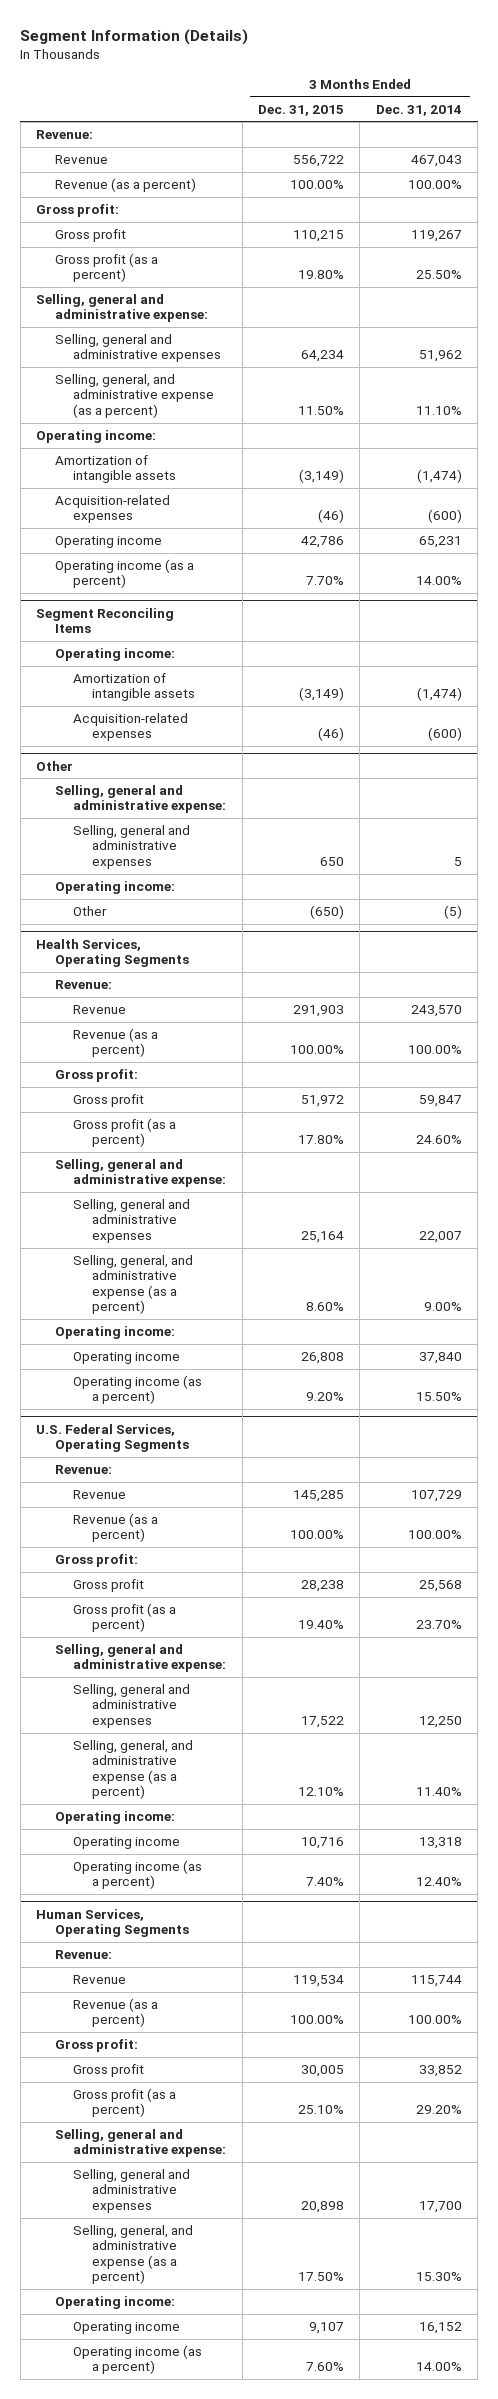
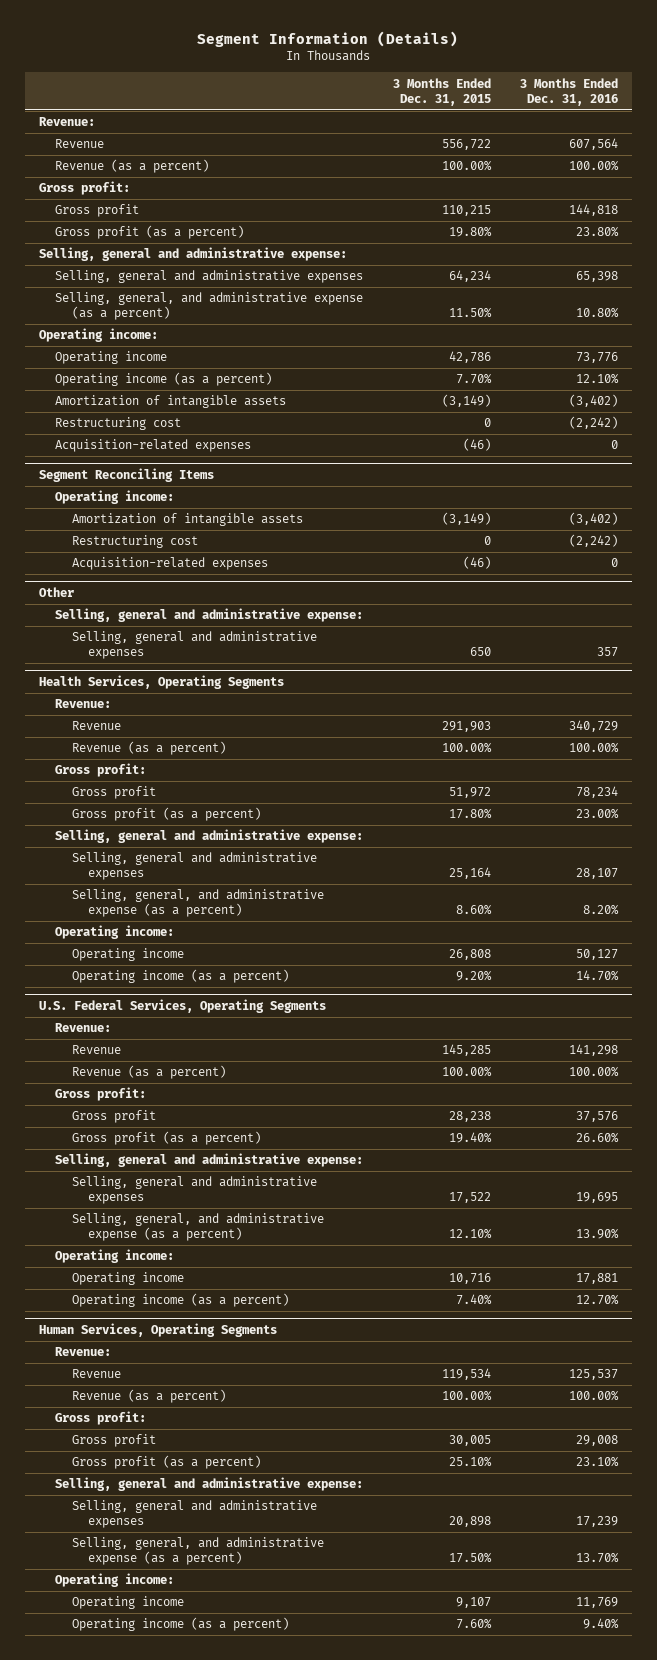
[375,104,462,116] Dec. 31, 2014 -> none
none -> [519,77,618,106] 3 Months Ended Dec. 31, 2016
[54,455,177,484] Amortization of intangible assets -> [55,395,287,409] Amortization of intangible assets
none -> [55,417,182,431] Restructuring cost
[54,495,170,524] Acquisition-related expenses -> [55,439,252,453] Acquisition-related expenses
none -> [71,535,198,549] Restructuring cost
[54,881,175,895] Operating income: -> none
[73,906,108,917] Other -> none

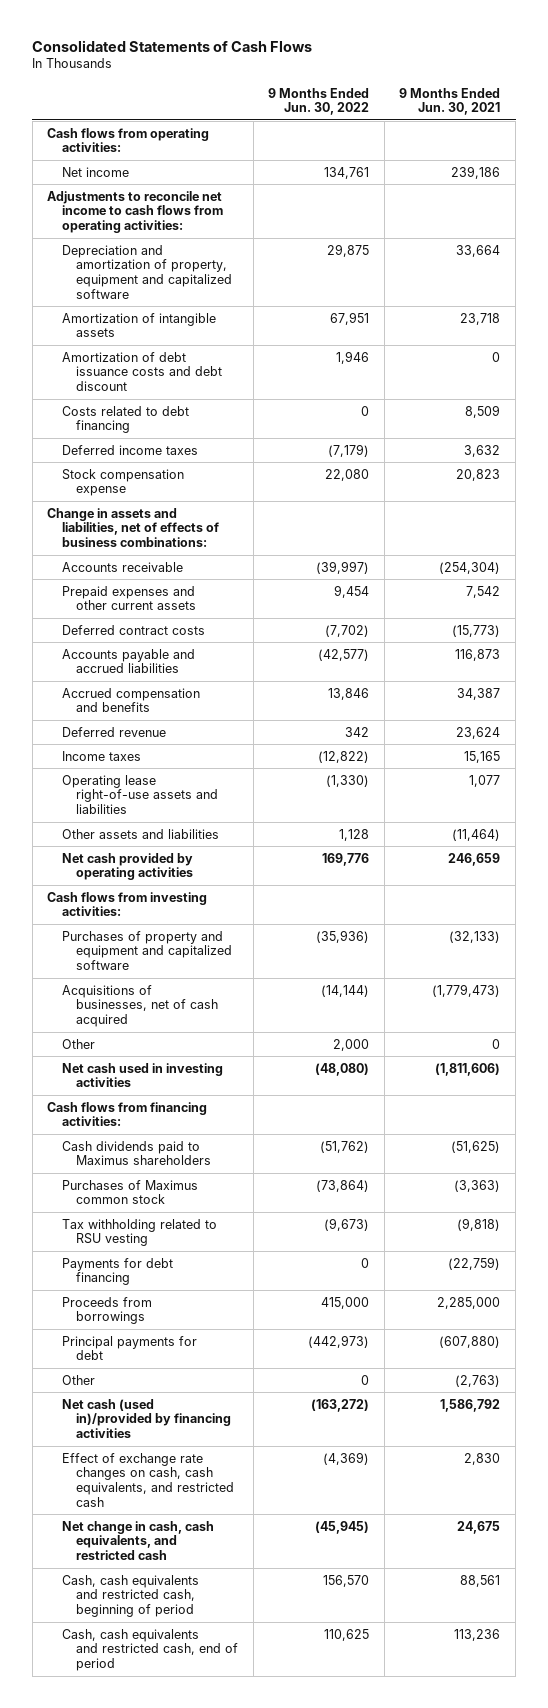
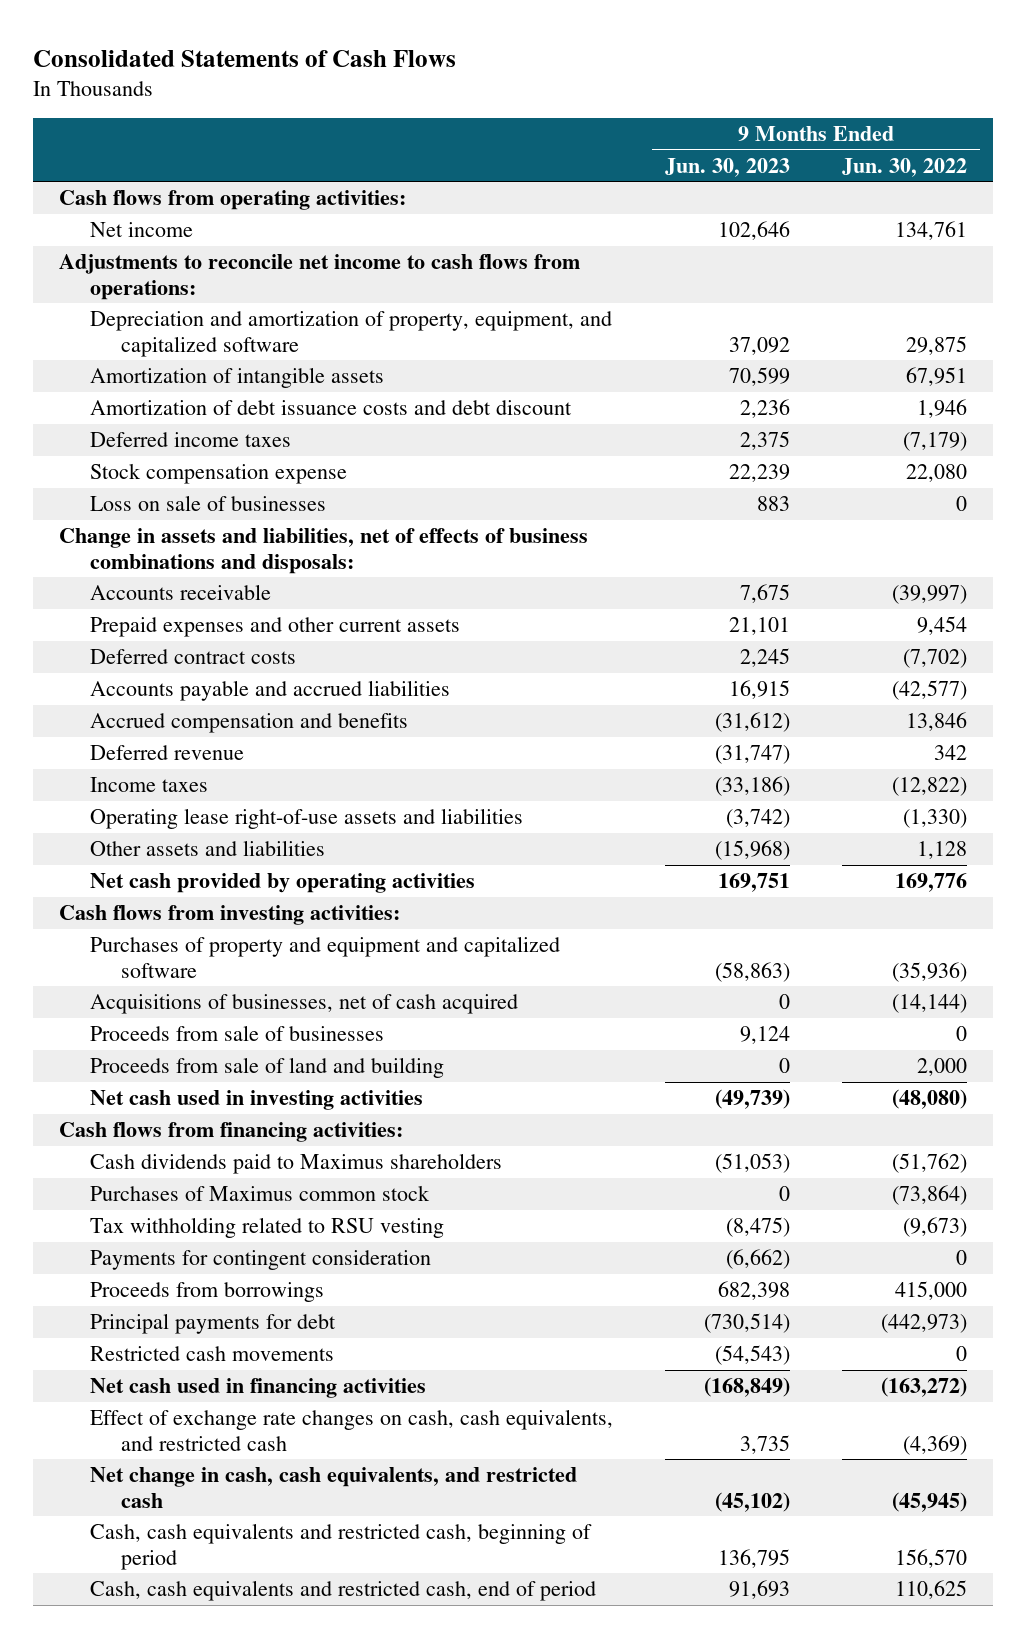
[399,87,501,116] 9 Months Ended Jun. 30, 2021 -> none
none -> [665,157,791,177] Jun. 30, 2023
[47,190,223,234] Adjustments to reconcile net income to cash flows from operating activities: -> [58,253,580,300] Adjustments to reconcile net income to cash flows from operations:
[61,244,233,299] Depreciation and amortization of property, equipment and capitalized software -> [90,310,613,357] Depreciation and amortization of property, equipment, and capitalized software
[61,405,189,434] Costs related to debt financing -> none
none -> [90,494,327,511] Loss on sale of businesses
[47,507,219,548] Change in assets and liabilities, net of effects of business combinations: -> [58,527,588,574] Change in assets and liabilities, net of effects of business combinations and disposals:
[61,1038,95,1049] Other -> none
none -> [90,1024,385,1041] Proceeds from sale of businesses
none -> [90,1056,445,1078] Proceeds from sale of land and building
[61,1257,173,1286] Payments for debt financing -> none
none -> [90,1249,432,1270] Payments for contingent consideration
[61,1374,95,1385] Other -> none
none -> [90,1345,335,1361] Restricted cash movements
[61,1398,232,1439] Net cash (used in)/provided by financing activities -> [90,1377,427,1398] Net cash used in financing activities

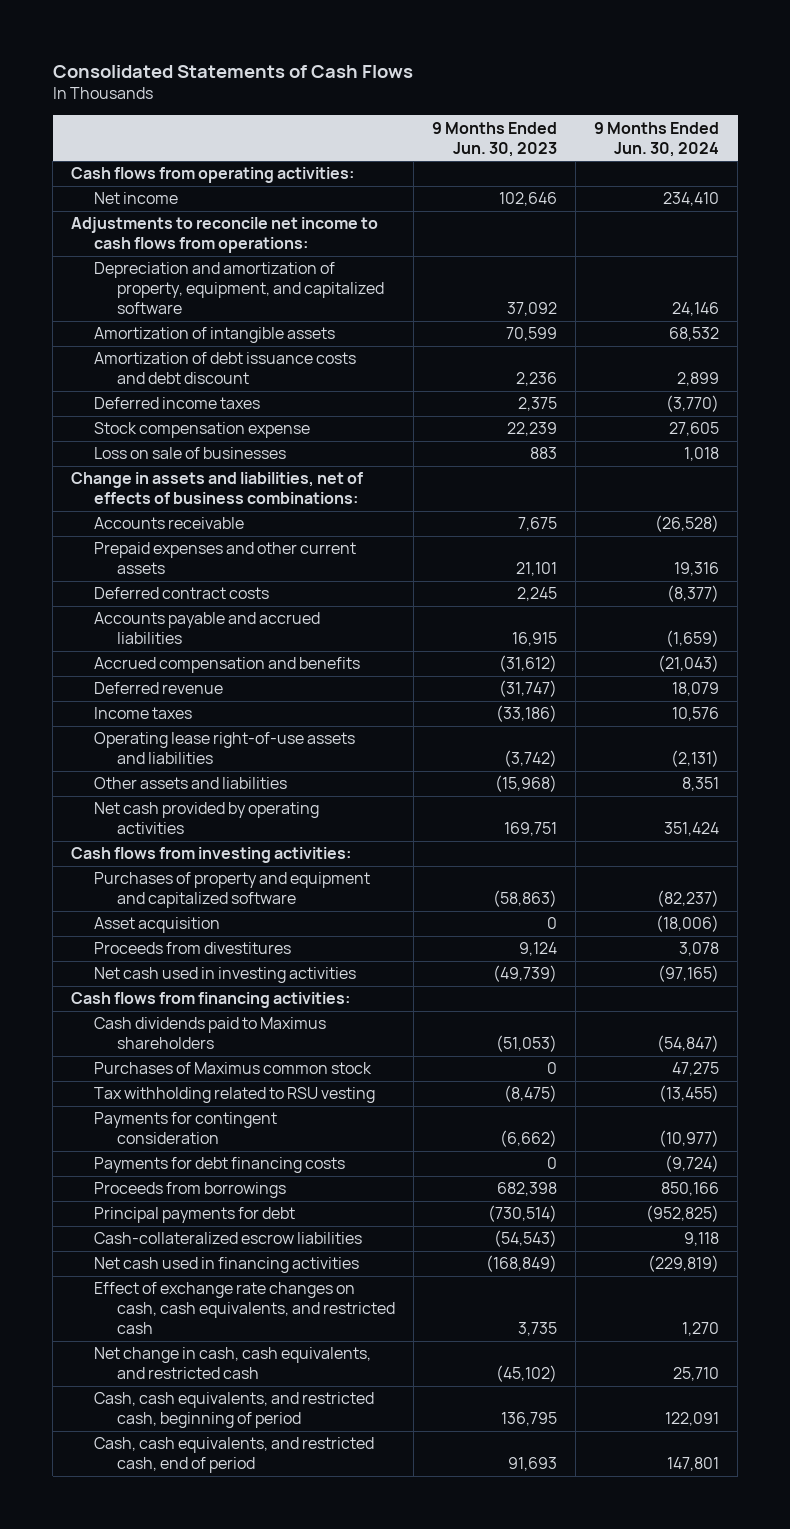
[842,157,968,177] Jun. 30, 2022 -> none
none -> [594,121,720,157] 9 Months Ended Jun. 30, 2024
[58,527,588,574] Change in assets and liabilities, net of effects of business combinations and disposals: -> [71,472,364,505] Change in assets and liabilities, net of effects of business combinations:
[90,993,519,1014] Acquisitions of businesses, net of cash acquired -> none
[90,1056,445,1078] Proceeds from sale of land and building -> none
none -> [94,917,221,934] Asset acquisition
[90,1024,385,1041] Proceeds from sale of businesses -> [94,942,292,955] Proceeds from divestitures
none -> [94,1157,346,1174] Payments for debt financing costs
[90,1345,335,1361] Restricted cash movements -> [94,1232,363,1245] Cash-collateralized escrow liabilities
[90,1522,593,1570] Cash, cash equivalents and restricted cash, beginning of period -> [94,1392,375,1429] Cash, cash equivalents, and restricted cash, beginning of period
[90,1579,597,1601] Cash, cash equivalents and restricted cash, end of period -> [94,1437,375,1474] Cash, cash equivalents, and restricted cash, end of period

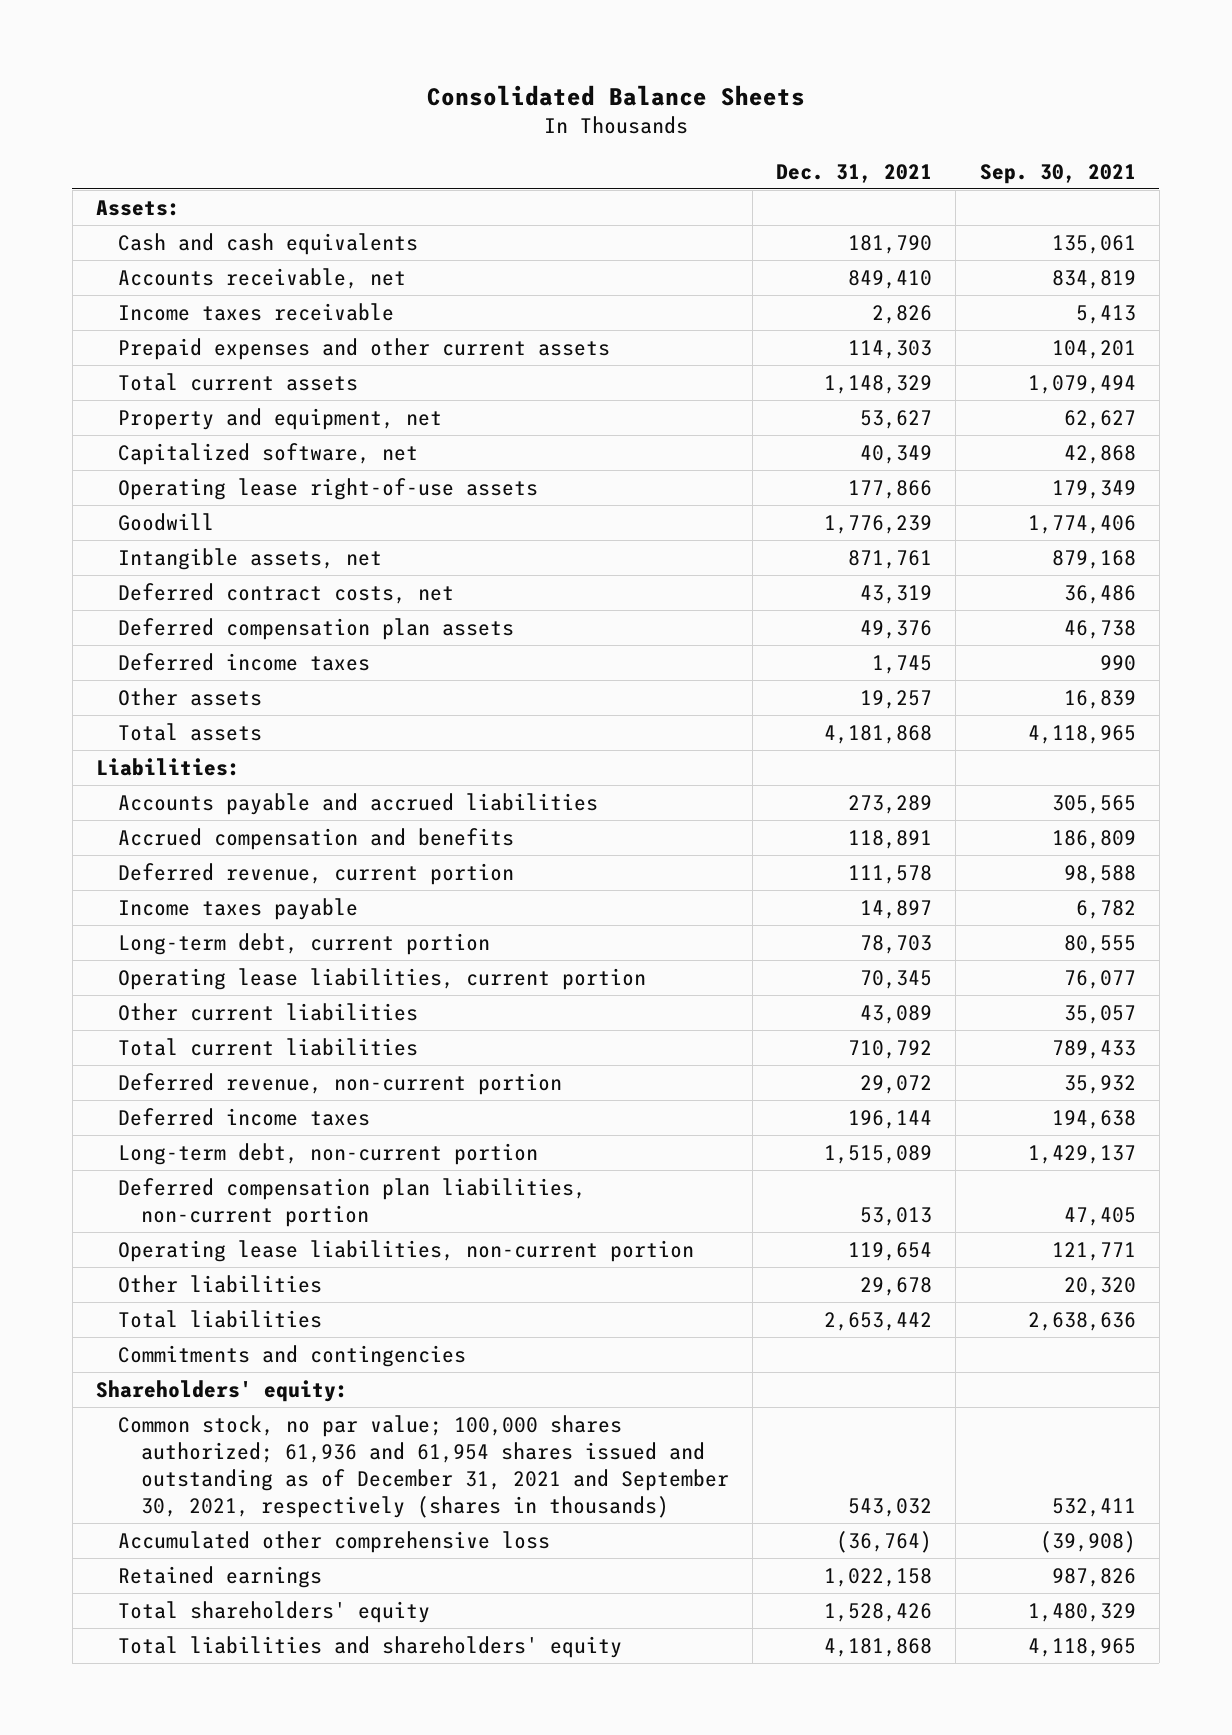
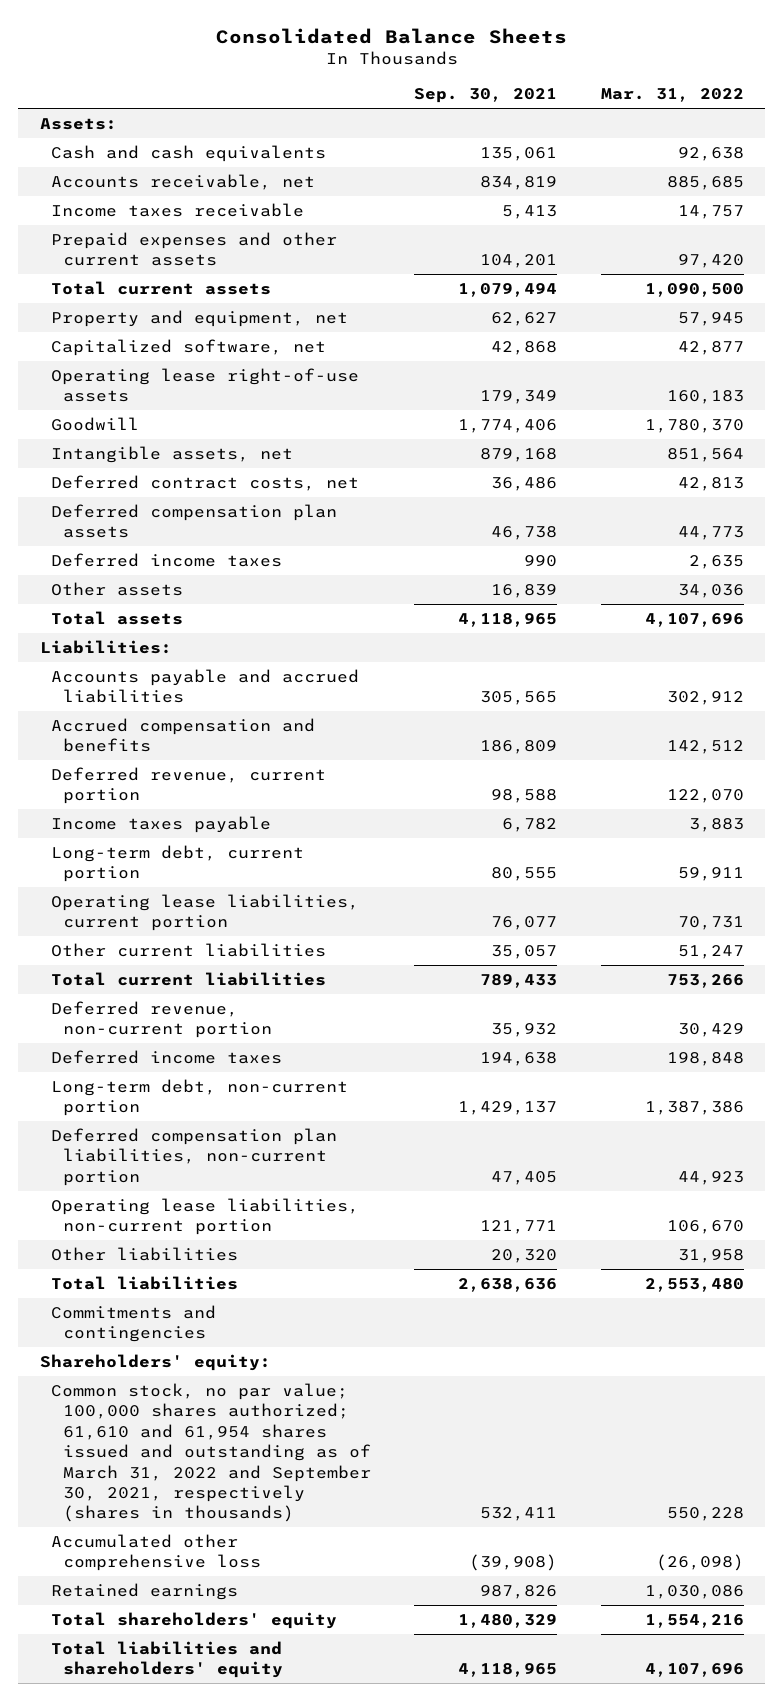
[776,163,933,183] Dec. 31, 2021 -> none
none -> [600,88,744,103] Mar. 31, 2022
[118,1414,729,1519] Common stock, no par value; 100,000 shares authorized; 61,936 and 61,954 shares issued and outstanding as of December 31, 2021 and September 30, 2021, respectively (shares in thousands) -> [51,1382,372,1523] Common stock, no par value; 100,000 shares authorized; 61,610 and 61,954 shares issued and outstanding as of March 31, 2022 and September 30, 2021, respectively (shares in thousands)

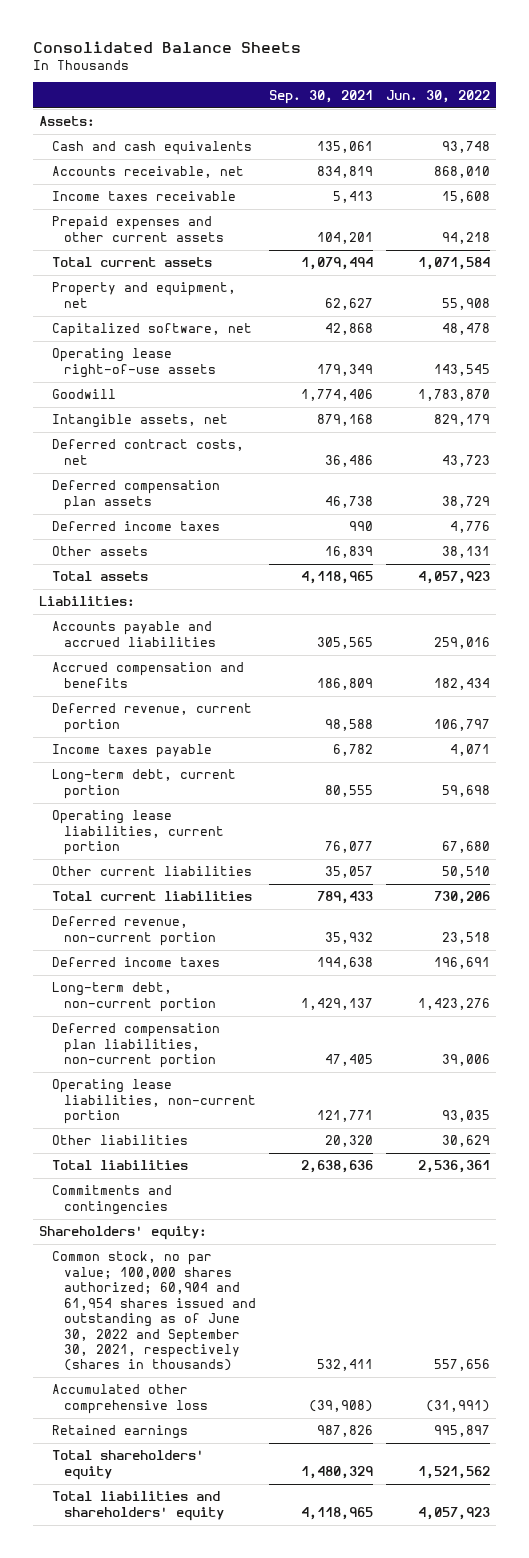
[600,88,744,103] Mar. 31, 2022 -> none
none -> [385,89,490,103] Jun. 30, 2022
[51,1382,372,1523] Common stock, no par value; 100,000 shares authorized; 61,610 and 61,954 shares issued and outstanding as of March 31, 2022 and September 30, 2021, respectively (shares in thousands) -> [51,1251,257,1372] Common stock, no par value; 100,000 shares authorized; 60,904 and 61,954 shares issued and outstanding as of June 30, 2022 and September 30, 2021, respectively (shares in thousands)

